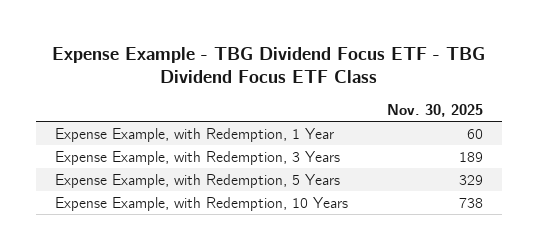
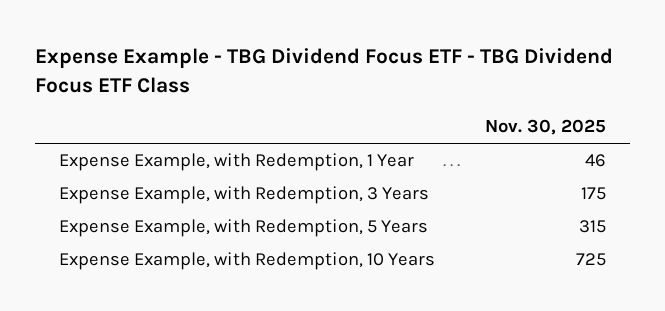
[466,128,483,139] 60 -> [584,154,606,168] 46
[458,151,483,162] 189 -> [580,187,606,201] 175
[458,174,483,185] 329 -> [578,220,606,234] 315
[458,197,483,208] 738 -> [575,253,606,267] 725

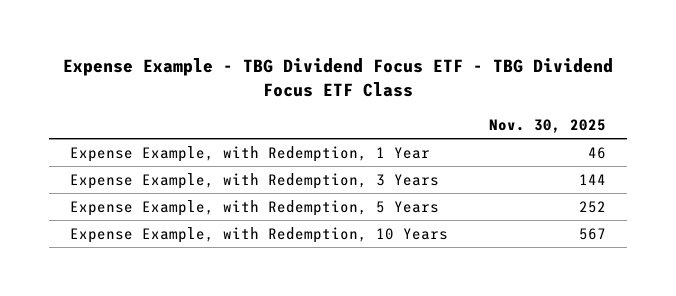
[580,187,606,201] 175 -> [579,174,607,186] 144
[578,220,606,234] 315 -> [579,201,607,214] 252
[575,253,606,267] 725 -> [579,228,607,241] 567

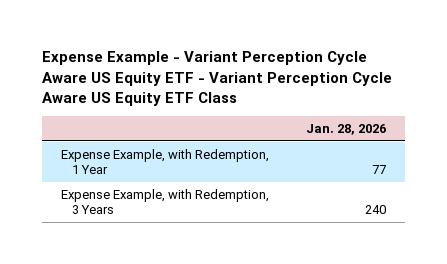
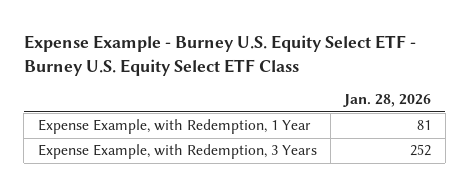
[42,51,393,106] Expense Example - Variant Perception Cycle Aware US Equity ETF - Variant Perception Cycle Aware US Equity ETF Class -> [23,34,416,76] Expense Example - Burney U.S. Equity Select ETF - Burney U.S. Equity Select ETF Class
[372,165,387,175] 77 -> [417,120,432,131] 81
[365,205,387,215] 240 -> [410,144,432,157] 252

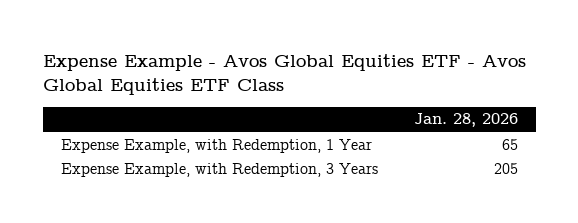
[23,34,416,76] Expense Example - Burney U.S. Equity Select ETF - Burney U.S. Equity Select ETF Class -> [42,53,526,96] Expense Example - Avos Global Equities ETF - Avos Global Equities ETF Class
[417,120,432,131] 81 -> [501,138,518,150] 65
[410,144,432,157] 252 -> [493,162,518,174] 205

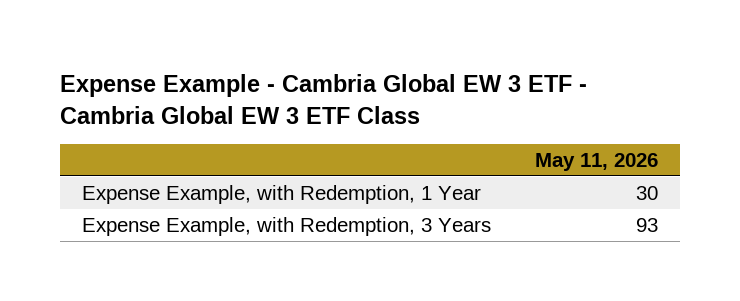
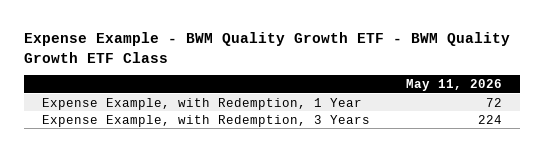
[60,73,588,124] Expense Example - Cambria Global EW 3 ETF - Cambria Global EW 3 ETF Class -> [23,32,510,63] Expense Example - BWM Quality Growth ETF - BWM Quality Growth ETF Class
[636,185,659,200] 30 -> [486,97,503,107] 72
[636,217,659,232] 93 -> [478,114,503,124] 224

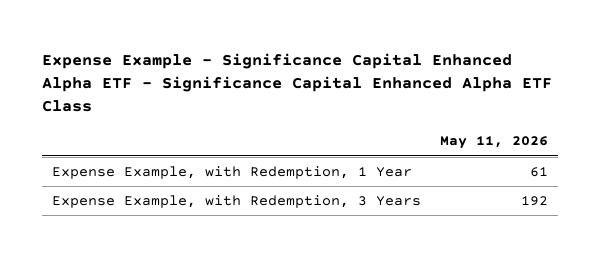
[23,32,510,63] Expense Example - BWM Quality Growth ETF - BWM Quality Growth ETF Class -> [41,52,552,113] Expense Example - Significance Capital Enhanced Alpha ETF - Significance Capital Enhanced Alpha ETF Class
[486,97,503,107] 72 -> [530,167,549,178] 61
[478,114,503,124] 224 -> [521,196,549,207] 192

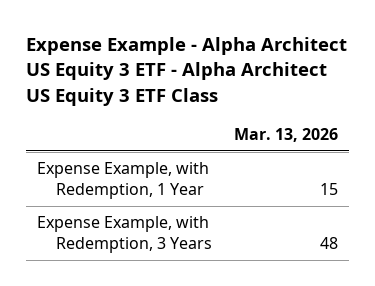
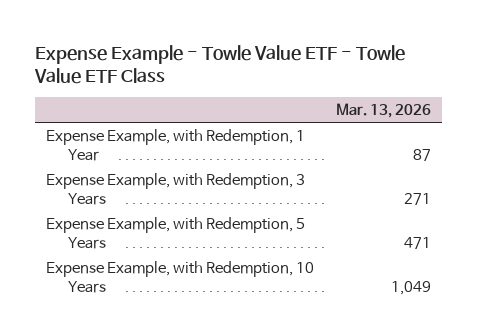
[26,37,348,106] Expense Example - Alpha Architect US Equity 3 ETF - Alpha Architect US Equity 3 ETF Class -> [33,44,405,85] Expense Example - Towle Value ETF - Towle Value ETF Class
[320,183,339,196] 15 -> [413,148,432,161] 87
[320,237,339,250] 48 -> [404,192,432,205] 271
none -> [46,216,306,249] Expense Example, with Redemption, 5 Years
none -> [46,260,315,293] Expense Example, with Redemption, 10 Years

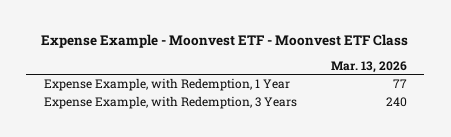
[33,44,405,85] Expense Example - Towle Value ETF - Towle Value ETF Class -> [41,33,409,48] Expense Example - Moonvest ETF - Moonvest ETF Class
[46,216,306,249] Expense Example, with Redemption, 5 Years -> none
[46,260,315,293] Expense Example, with Redemption, 10 Years -> none
[413,148,432,161] 87 -> [393,79,408,89] 77
[404,192,432,205] 271 -> [386,97,408,108] 240

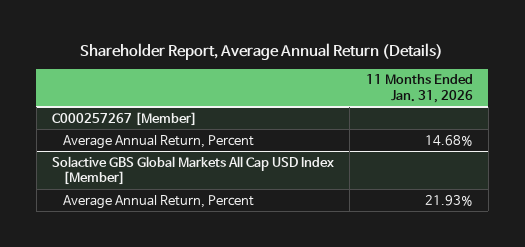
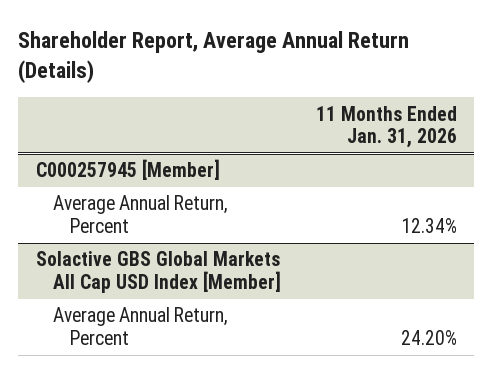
[52,111,198,126] C000257267 [Member] -> none
none -> [35,159,220,181] C000257945 [Member]
[424,134,473,146] 14.68% -> [400,217,457,233] 12.34%
[424,194,473,206] 21.93% -> [400,329,457,345] 24.20%

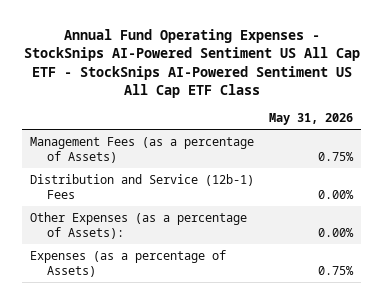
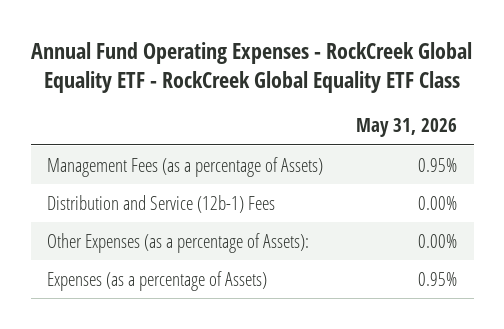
[23,29,360,98] Annual Fund Operating Expenses - StockSnips AI-Powered Sentiment US All Cap ETF - StockSnips AI-Powered Sentiment US All Cap ETF Class -> [31,42,473,94] Annual Fund Operating Expenses - RockCreek Global Equality ETF - RockCreek Global Equality ETF Class
[318,151,355,161] 0.75% -> [418,157,458,172] 0.95%
[318,265,355,275] 0.75% -> [418,271,458,286] 0.95%

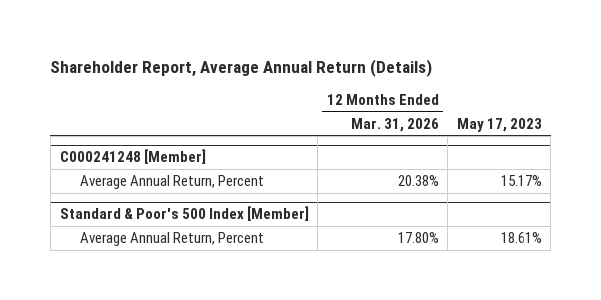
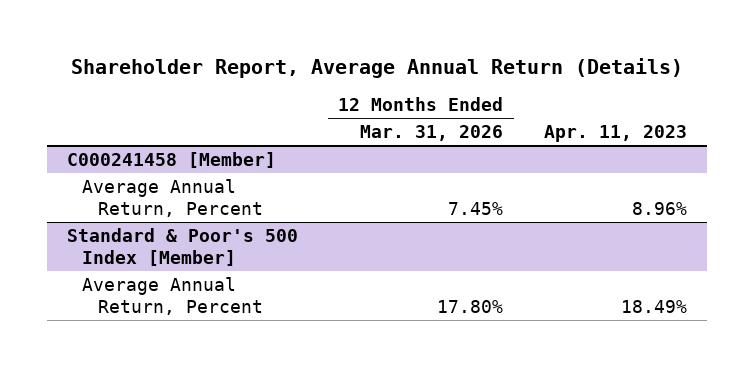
[456,117,542,132] May 17, 2023 -> none
none -> [543,124,687,142] Apr. 11, 2023
[59,149,206,165] C000241248 [Member] -> none
none -> [67,151,277,168] C000241458 [Member]
[397,175,439,187] 20.38% -> [448,201,504,215] 7.45%

